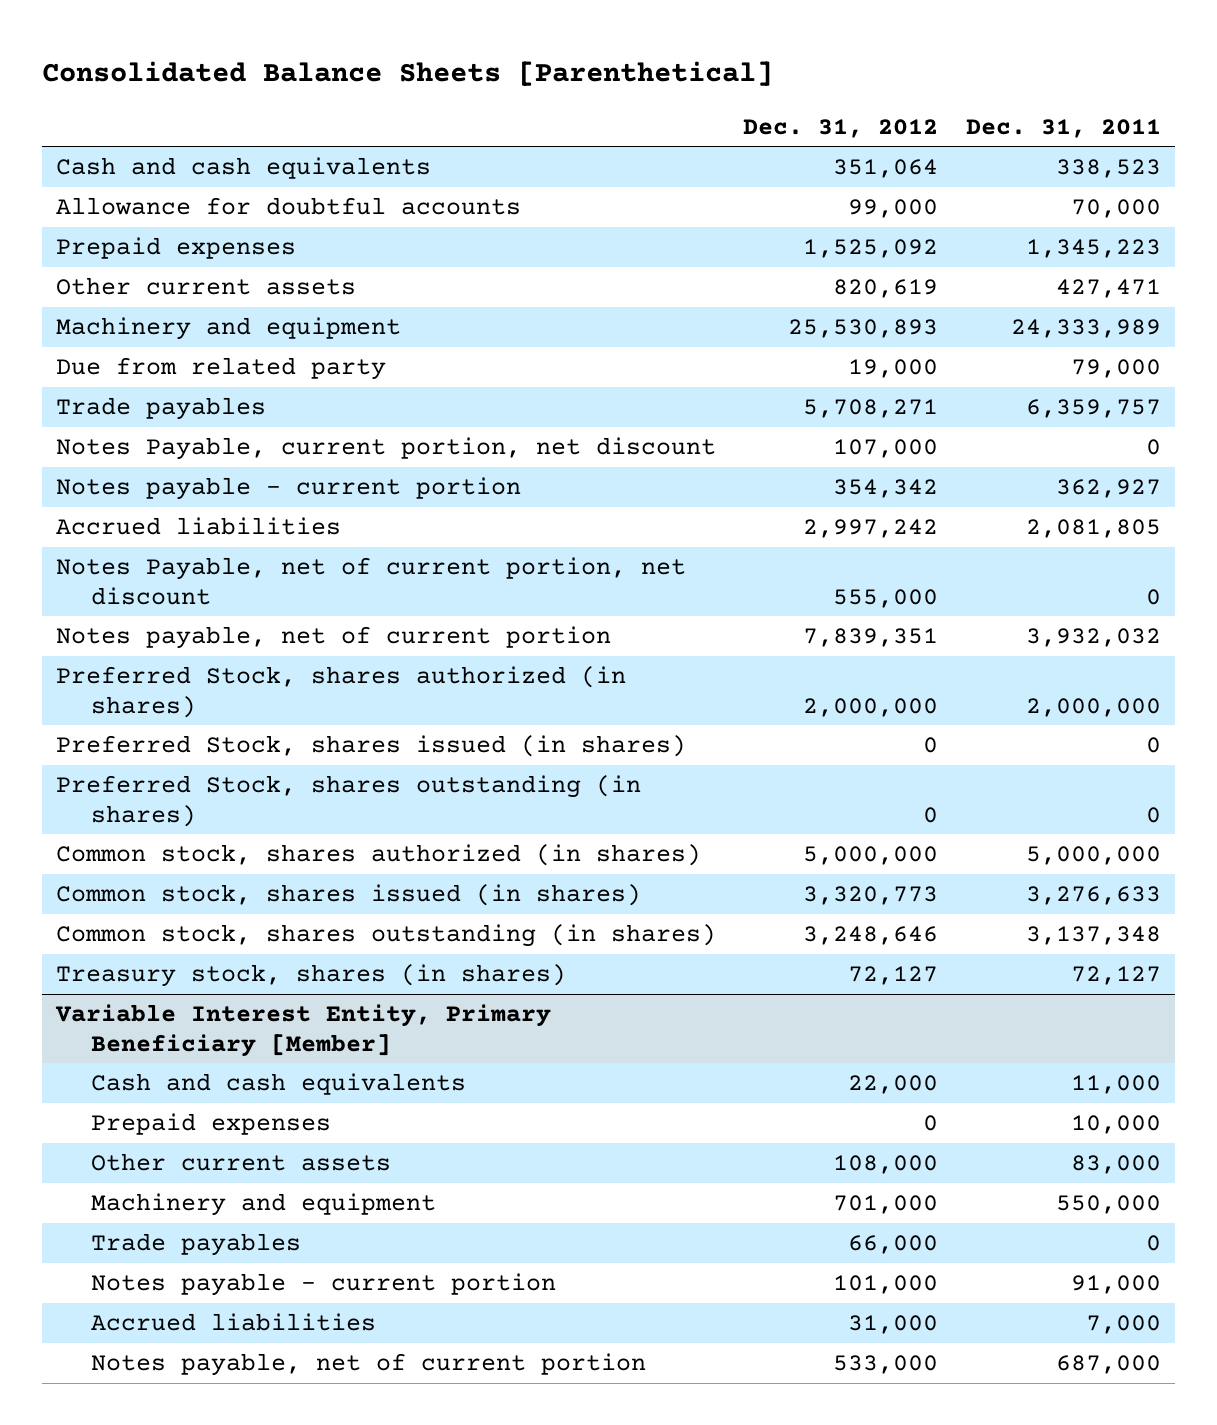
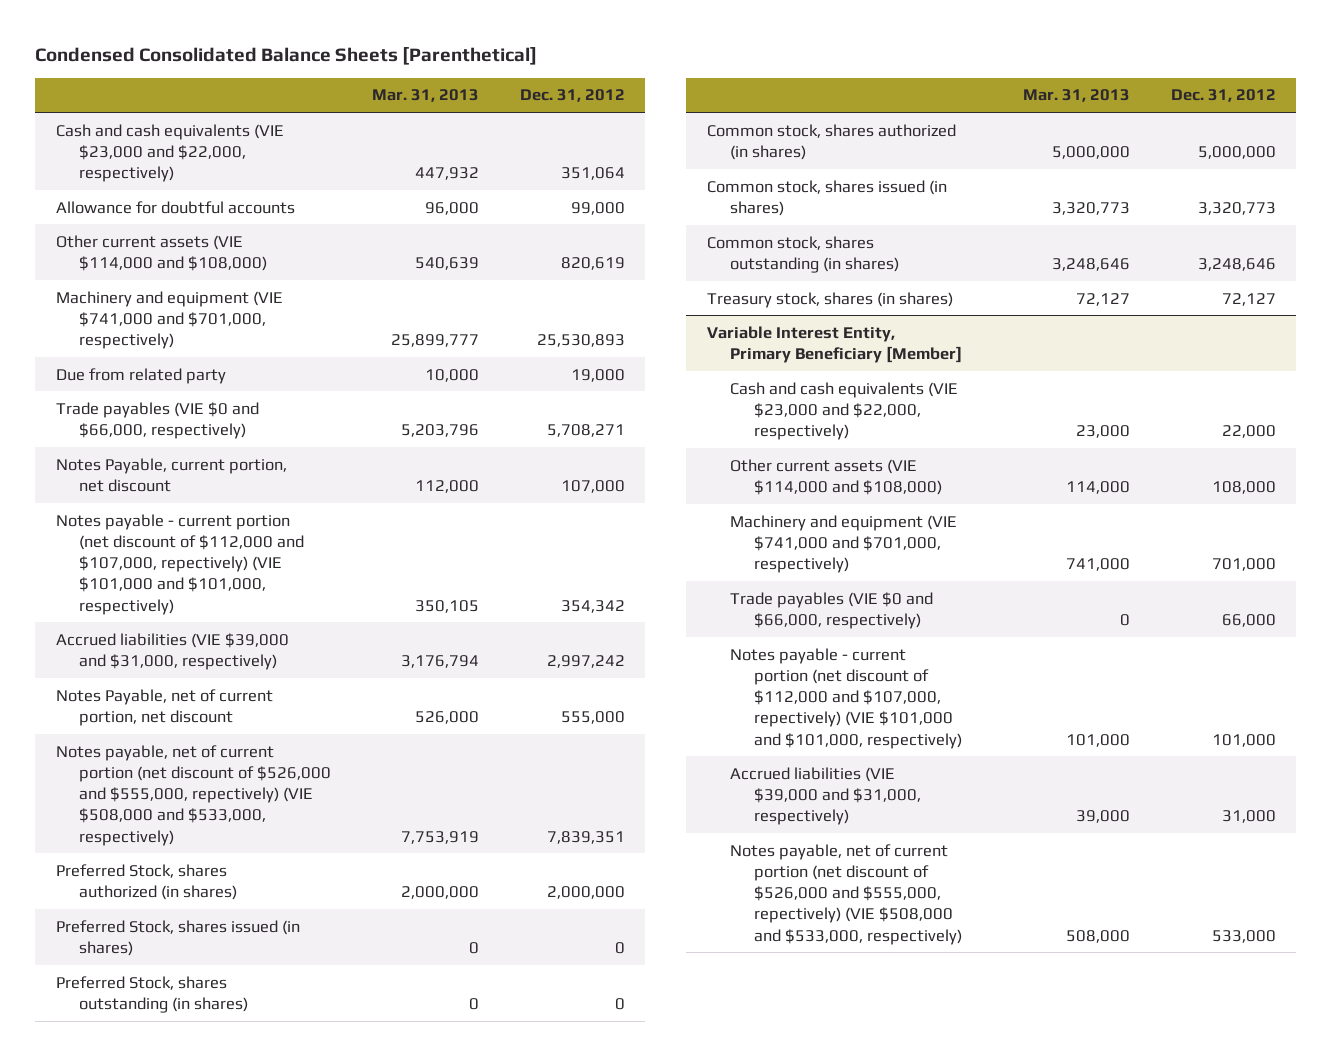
[41,61,773,87] Consolidated Balance Sheets [Parenthetical] -> [35,47,538,66] Condensed Consolidated Balance Sheets [Parenthetical]
[965,118,1161,138] Dec. 31, 2011 -> none
none -> [371,89,479,103] Mar. 31, 2013
[55,157,431,180] Cash and cash equivalents -> [55,123,284,183] Cash and cash equivalents (VIE $23,000 and $22,000, respectively)
[55,237,296,260] Prepaid expenses -> none
[55,277,356,296] Other current assets -> [55,234,268,271] Other current assets (VIE $114,000 and $108,000)
[55,317,401,341] Machinery and equipment -> [55,290,283,350] Machinery and equipment (VIE $741,000 and $701,000, respectively)
[55,397,266,421] Trade payables -> [55,401,259,439] Trade payables (VIE $0 and $66,000, respectively)
[55,477,521,501] Notes payable - current portion -> [55,513,305,615] Notes payable - current portion (net discount of $112,000 and $107,000, repectively) (VIE $101,000 and $101,000, respectively)
[55,517,341,536] Accrued liabilities -> [55,632,289,670] Accrued liabilities (VIE $39,000 and $31,000, respectively)
[55,626,611,650] Notes payable, net of current portion -> [55,744,332,846] Notes payable, net of current portion (net discount of $526,000 and $555,000, repectively) (VIE $508,000 and $533,000, respectively)
[90,1113,331,1136] Prepaid expenses -> none
[90,1073,466,1096] Cash and cash equivalents -> [730,381,959,441] Cash and cash equivalents (VIE $23,000 and $22,000, respectively)
[90,1153,391,1172] Other current assets -> [730,458,943,495] Other current assets (VIE $114,000 and $108,000)
[90,1193,436,1217] Machinery and equipment -> [730,514,958,574] Machinery and equipment (VIE $741,000 and $701,000, respectively)
[90,1233,301,1257] Trade payables -> [730,591,934,629] Trade payables (VIE $0 and $66,000, respectively)
[90,1273,556,1297] Notes payable - current portion -> [730,647,963,749] Notes payable - current portion (net discount of $112,000 and $107,000, repectively) (VIE $101,000 and $101,000, respectively)
[90,1313,376,1332] Accrued liabilities -> [730,766,922,826] Accrued liabilities (VIE $39,000 and $31,000, respectively)
[90,1353,646,1377] Notes payable, net of current portion -> [730,843,963,945] Notes payable, net of current portion (net discount of $526,000 and $555,000, repectively) (VIE $508,000 and $533,000, respectively)

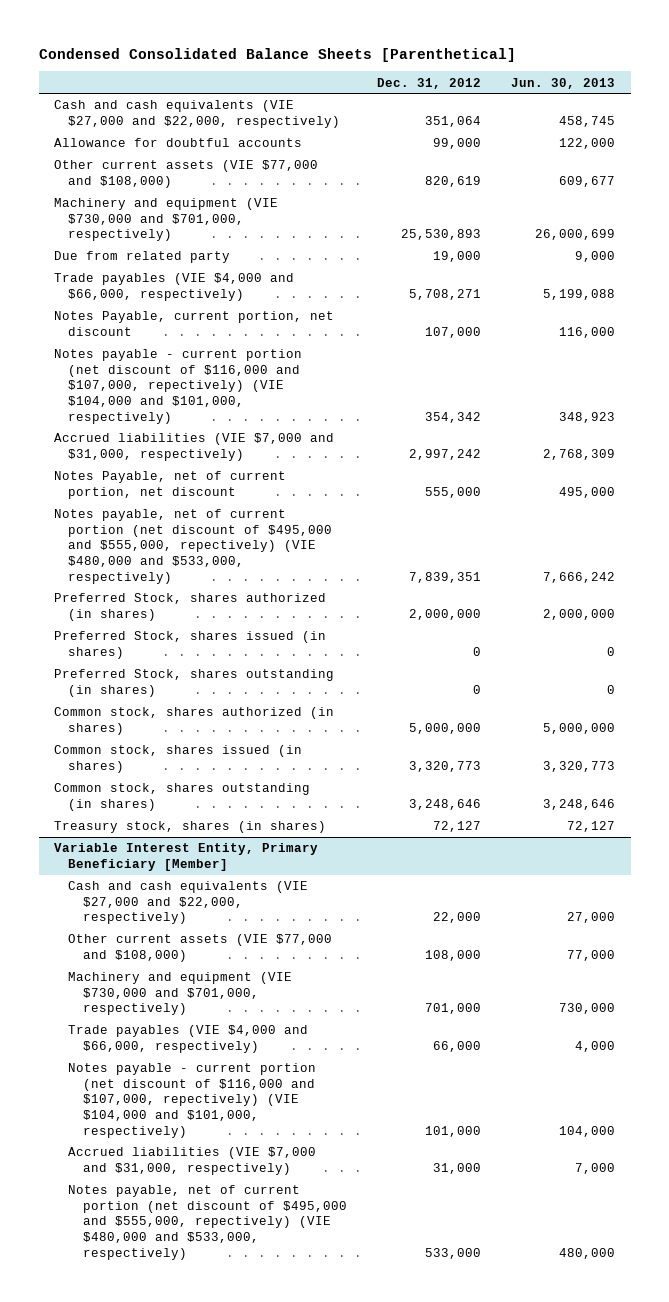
[371,89,479,103] Mar. 31, 2013 -> none
none -> [511,77,616,89] Jun. 30, 2013
[55,123,284,183] Cash and cash equivalents (VIE $23,000 and $22,000, respectively) -> [54,100,341,128] Cash and cash equivalents (VIE $27,000 and $22,000, respectively)
[55,234,268,271] Other current assets (VIE $114,000 and $108,000) -> [54,160,319,188] Other current assets (VIE $77,000 and $108,000)
[55,290,283,350] Machinery and equipment (VIE $741,000 and $701,000, respectively) -> [54,198,279,242] Machinery and equipment (VIE $730,000 and $701,000, respectively)
[55,401,259,439] Trade payables (VIE $0 and $66,000, respectively) -> [54,273,295,301] Trade payables (VIE $4,000 and $66,000, respectively)
[55,513,305,615] Notes payable - current portion (net discount of $112,000 and $107,000, repectively) (VIE $101,000 and $101,000, respectively) -> [54,349,303,424] Notes payable - current portion (net discount of $116,000 and $107,000, repectively) (VIE $104,000 and $101,000, respectively)
[55,632,289,670] Accrued liabilities (VIE $39,000 and $31,000, respectively) -> [54,433,335,461] Accrued liabilities (VIE $7,000 and $31,000, respectively)
[55,744,332,846] Notes payable, net of current portion (net discount of $526,000 and $555,000, repectively) (VIE $508,000 and $533,000, respectively) -> [54,509,333,584] Notes payable, net of current portion (net discount of $495,000 and $555,000, repectively) (VIE $480,000 and $533,000, respectively)
[730,381,959,441] Cash and cash equivalents (VIE $23,000 and $22,000, respectively) -> [68,881,309,925] Cash and cash equivalents (VIE $27,000 and $22,000, respectively)
[730,458,943,495] Other current assets (VIE $114,000 and $108,000) -> [68,934,333,962] Other current assets (VIE $77,000 and $108,000)
[730,514,958,574] Machinery and equipment (VIE $741,000 and $701,000, respectively) -> [68,972,293,1016] Machinery and equipment (VIE $730,000 and $701,000, respectively)
[730,591,934,629] Trade payables (VIE $0 and $66,000, respectively) -> [68,1025,309,1053] Trade payables (VIE $4,000 and $66,000, respectively)
[730,647,963,749] Notes payable - current portion (net discount of $112,000 and $107,000, repectively) (VIE $101,000 and $101,000, respectively) -> [68,1063,317,1138] Notes payable - current portion (net discount of $116,000 and $107,000, repectively) (VIE $104,000 and $101,000, respectively)
[730,766,922,826] Accrued liabilities (VIE $39,000 and $31,000, respectively) -> [68,1147,317,1175] Accrued liabilities (VIE $7,000 and $31,000, respectively)
[730,843,963,945] Notes payable, net of current portion (net discount of $526,000 and $555,000, repectively) (VIE $508,000 and $533,000, respectively) -> [68,1185,347,1260] Notes payable, net of current portion (net discount of $495,000 and $555,000, repectively) (VIE $480,000 and $533,000, respectively)

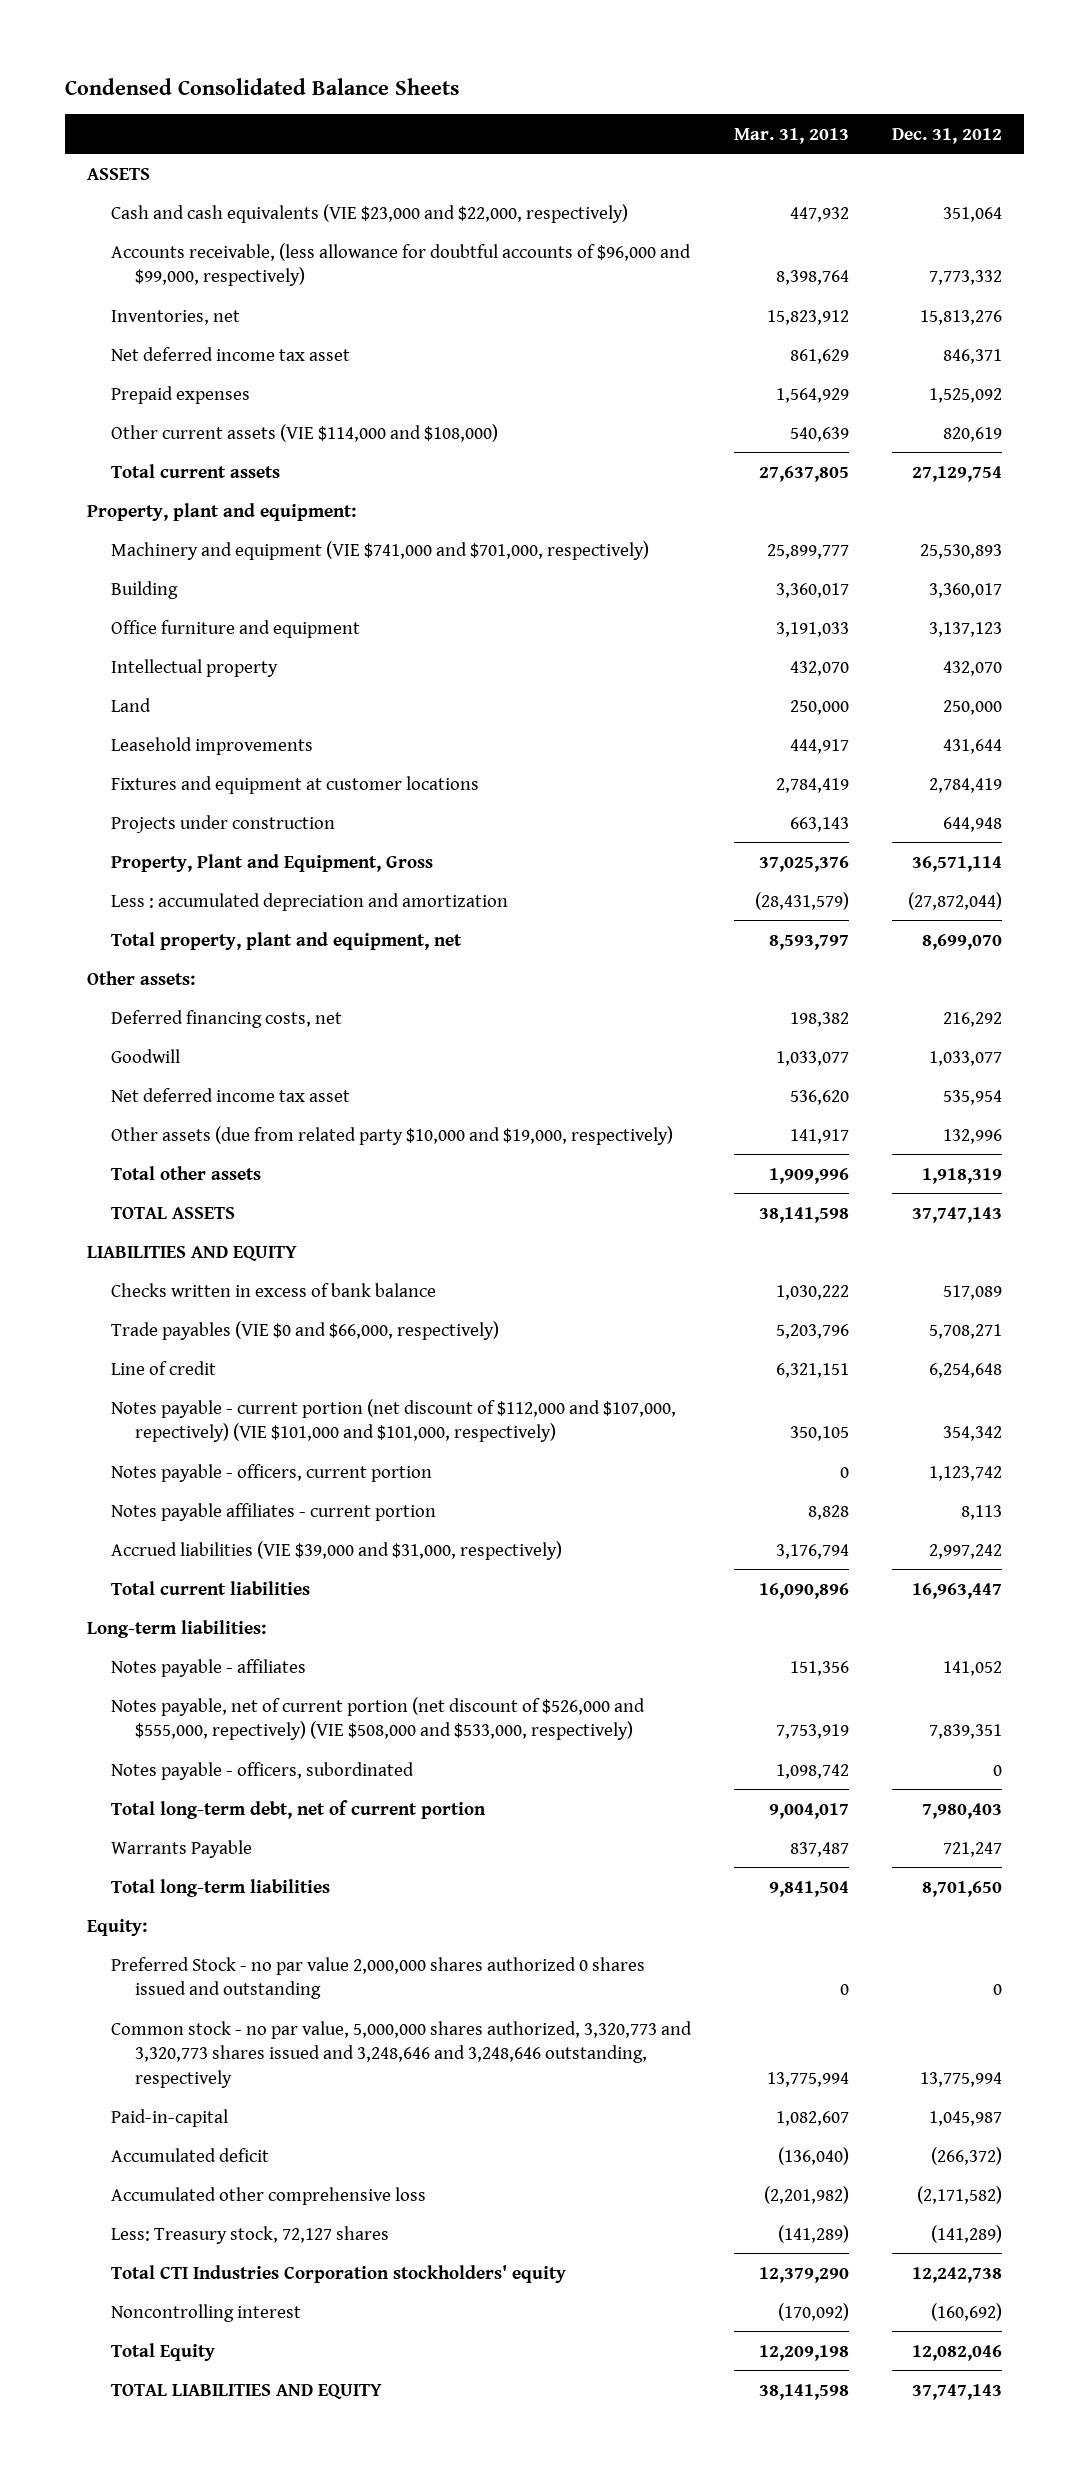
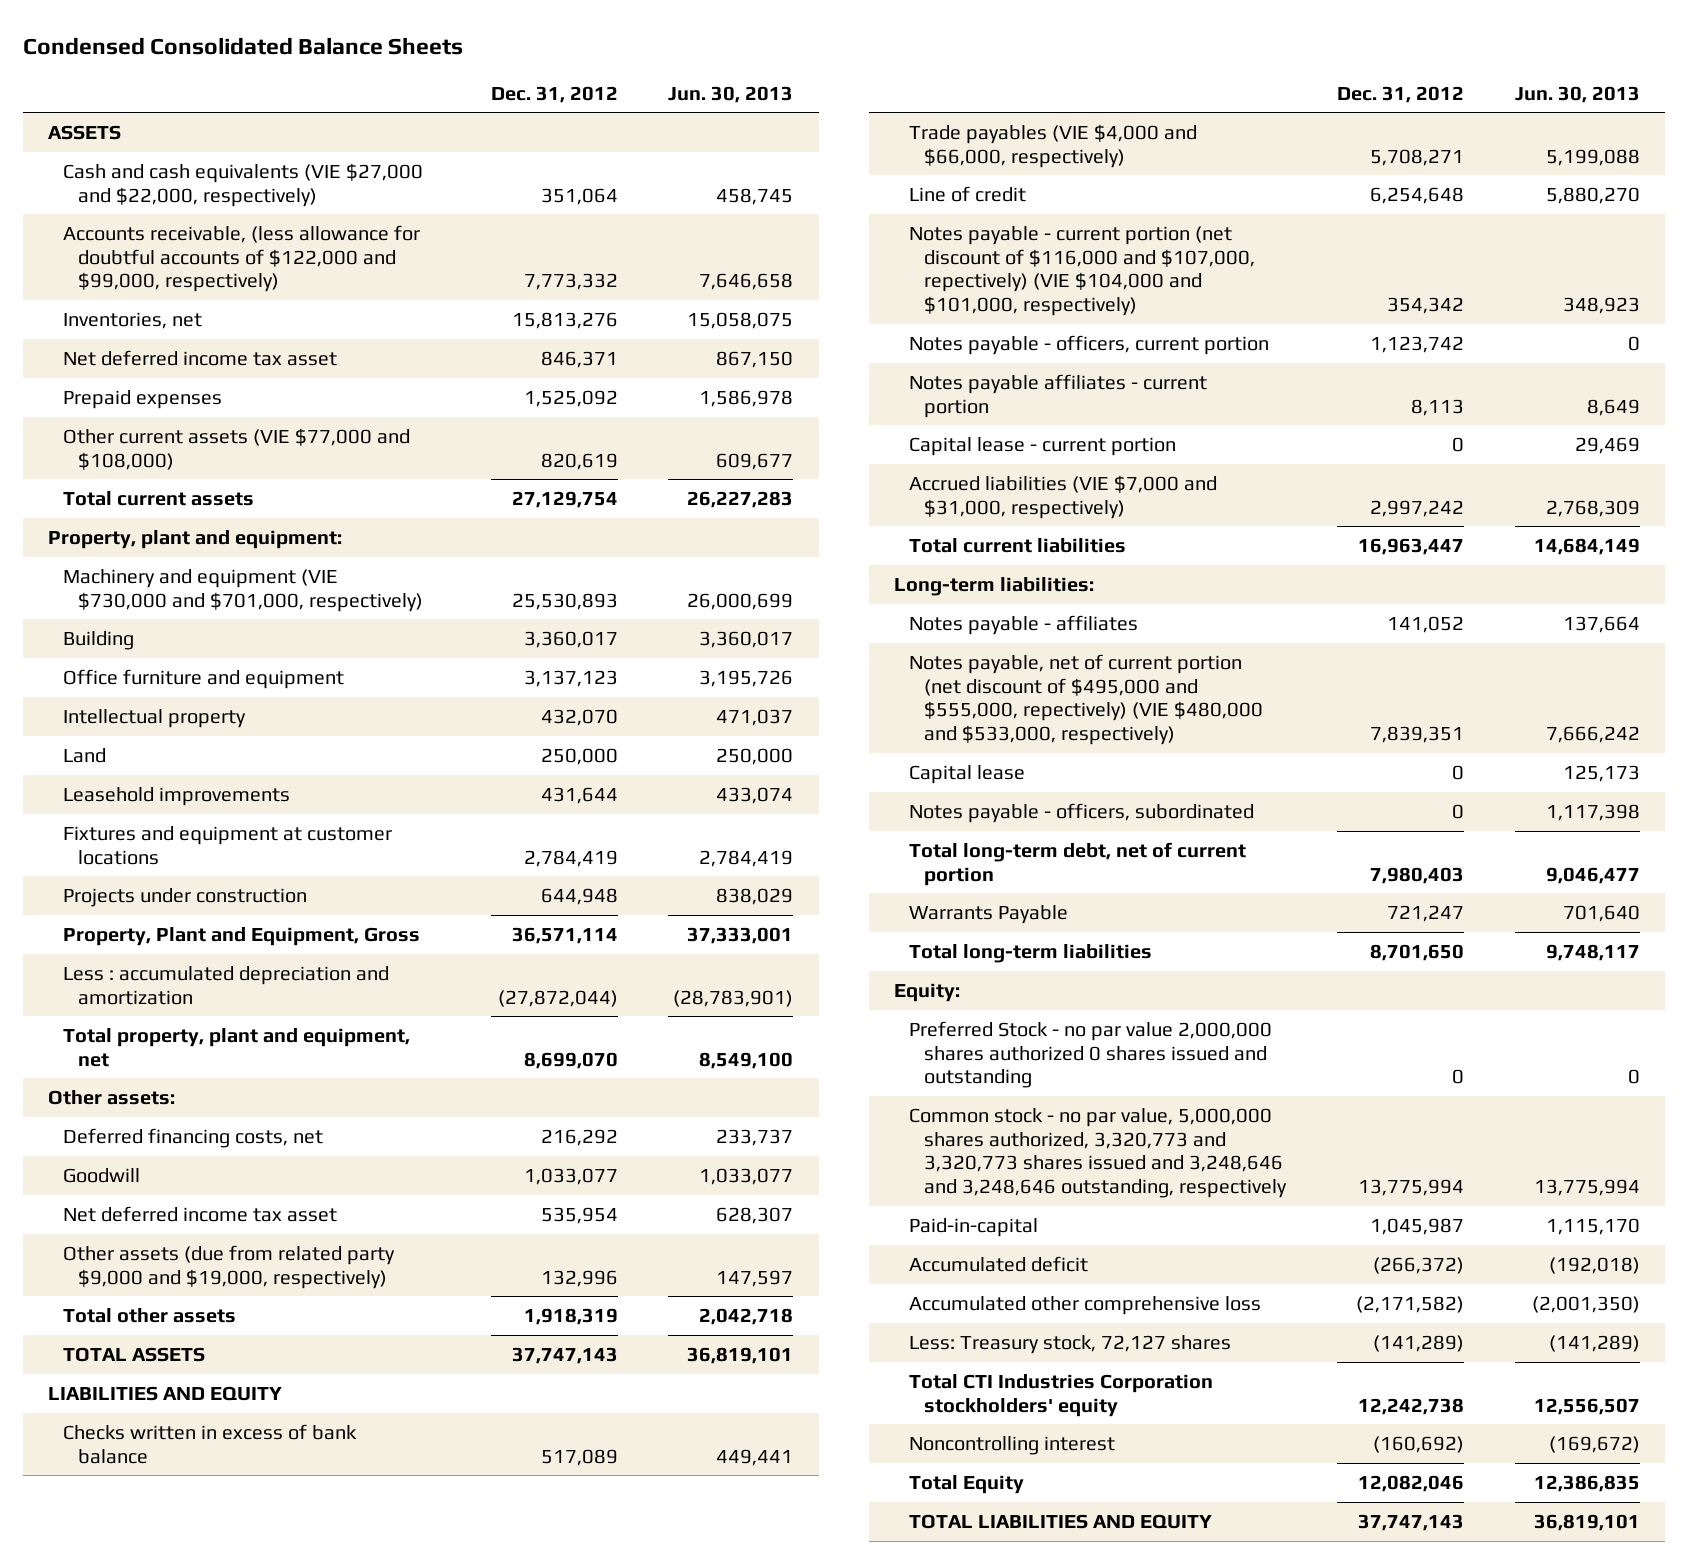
[734,127,850,144] Mar. 31, 2013 -> none
none -> [668,85,794,103] Jun. 30, 2013
[110,203,628,223] Cash and cash equivalents (VIE $23,000 and $22,000, respectively) -> [62,162,423,207] Cash and cash equivalents (VIE $27,000 and $22,000, respectively)
[110,242,691,287] Accounts receivable, (less allowance for doubtful accounts of $96,000 and $99,000, respectively) -> [62,224,420,293] Accounts receivable, (less allowance for doubtful accounts of $122,000 and $99,000, respectively)
[110,423,498,442] Other current assets (VIE $114,000 and $108,000) -> [62,427,410,470] Other current assets (VIE $77,000 and $108,000)
[110,540,649,560] Machinery and equipment (VIE $741,000 and $701,000, respectively) -> [62,568,423,612] Machinery and equipment (VIE $730,000 and $701,000, respectively)
[110,1125,673,1145] Other assets (due from related party $10,000 and $19,000, respectively) -> [62,1244,395,1289] Other assets (due from related party $9,000 and $19,000, respectively)
[110,1320,499,1340] Trade payables (VIE $0 and $66,000, respectively) -> [909,123,1198,168] Trade payables (VIE $4,000 and $66,000, respectively)
[110,1398,676,1443] Notes payable - current portion (net discount of $112,000 and $107,000, repectively) (VIE $101,000 and $101,000, respectively) -> [909,225,1256,316] Notes payable - current portion (net discount of $116,000 and $107,000, repectively) (VIE $104,000 and $101,000, respectively)
none -> [909,436,1177,456] Capital lease - current portion
[110,1540,562,1560] Accrued liabilities (VIE $39,000 and $31,000, respectively) -> [909,474,1218,519] Accrued liabilities (VIE $7,000 and $31,000, respectively)
[110,1696,645,1741] Notes payable, net of current portion (net discount of $526,000 and $555,000, repectively) (VIE $508,000 and $533,000, respectively) -> [909,653,1264,745] Notes payable, net of current portion (net discount of $495,000 and $555,000, repectively) (VIE $480,000 and $533,000, respectively)
none -> [909,764,1026,784] Capital lease

